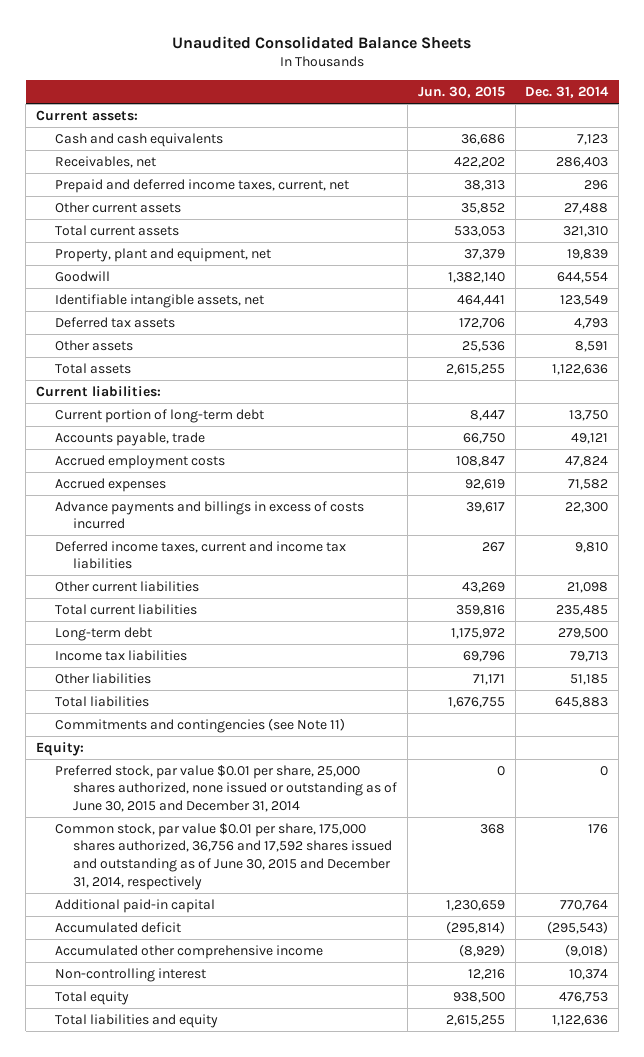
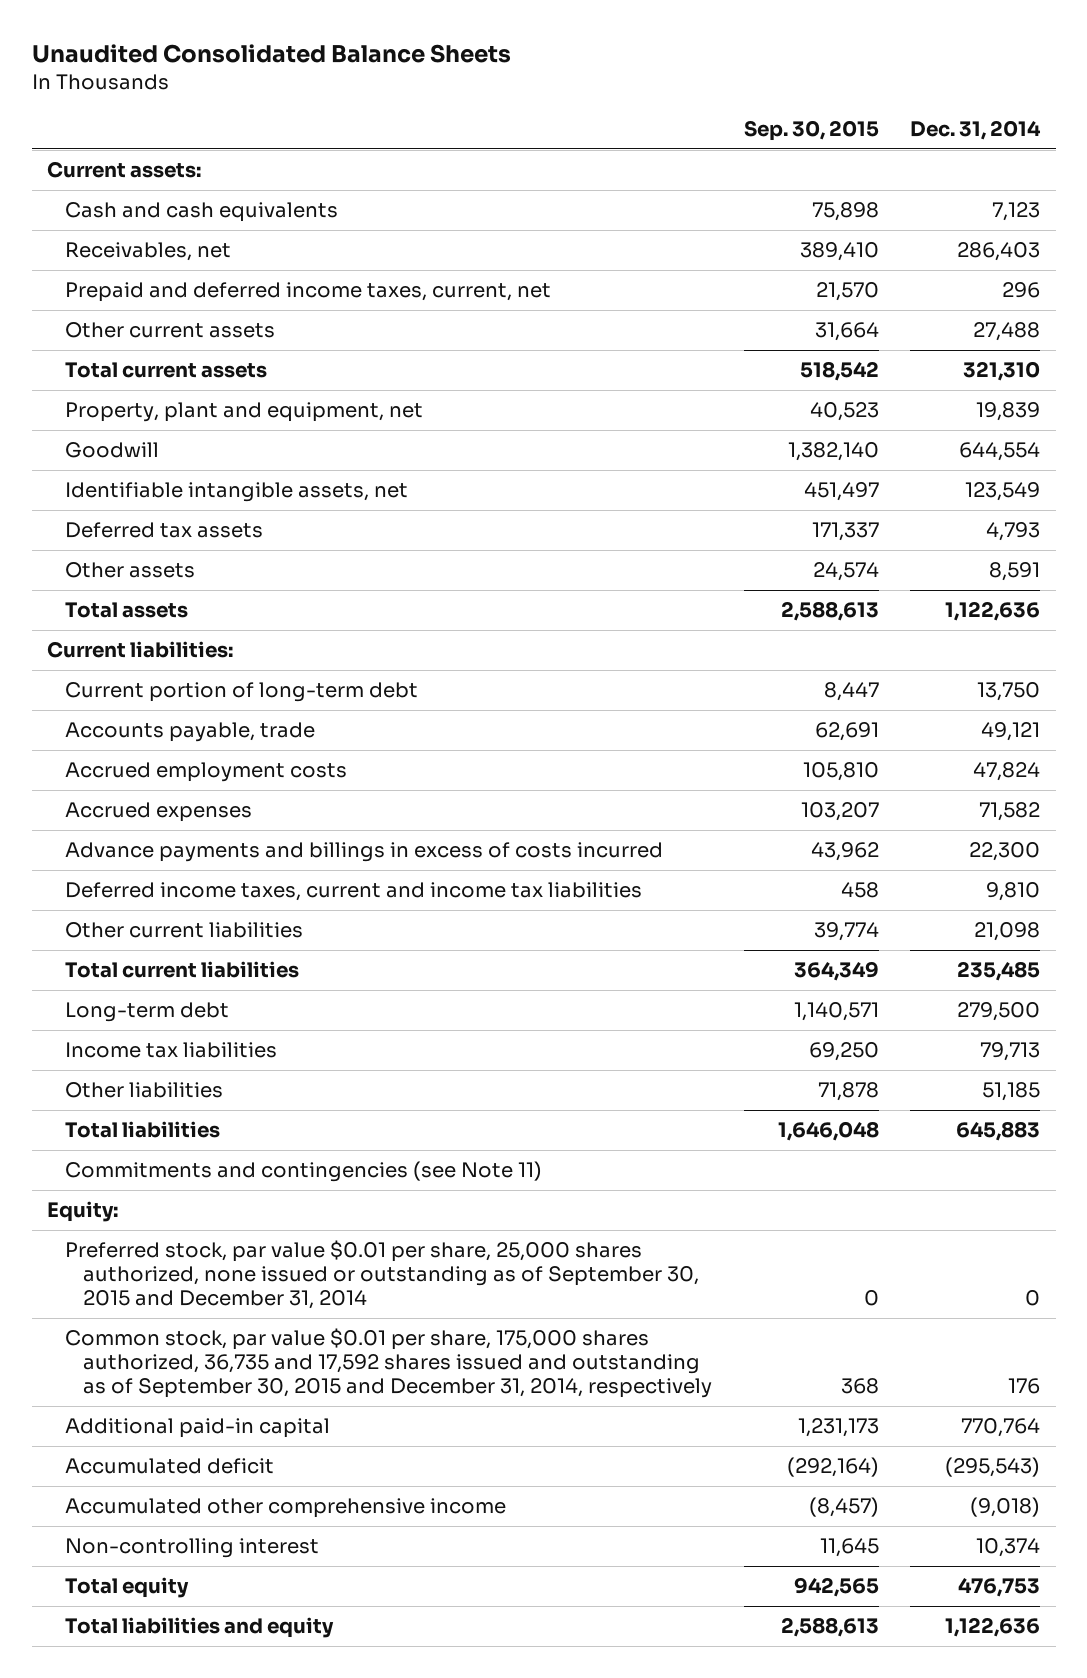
[417,86,505,99] Jun. 30, 2015 -> none
none -> [743,120,879,142] Sep. 30, 2015
[54,764,398,813] Preferred stock, par value $0.01 per share, 25,000 shares authorized, none issued or outstanding as of June 30, 2015 and December 31, 2014 -> [65,1240,700,1310] Preferred stock, par value $0.01 per share, 25,000 shares authorized, none issued or outstanding as of September 30, 2015 and December 31, 2014
[54,822,393,890] Common stock, par value $0.01 per share, 175,000 shares authorized, 36,756 and 17,592 shares issued and outstanding as of June 30, 2015 and December 31, 2014, respectively -> [65,1328,713,1399] Common stock, par value $0.01 per share, 175,000 shares authorized, 36,735 and 17,592 shares issued and outstanding as of September 30, 2015 and December 31, 2014, respectively

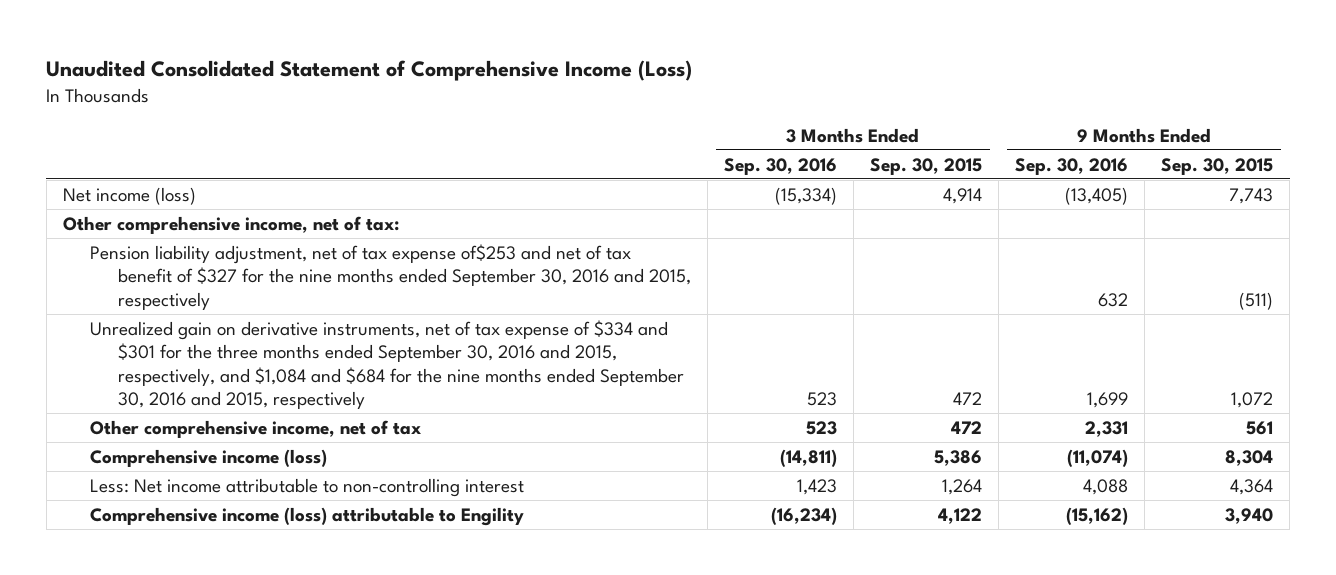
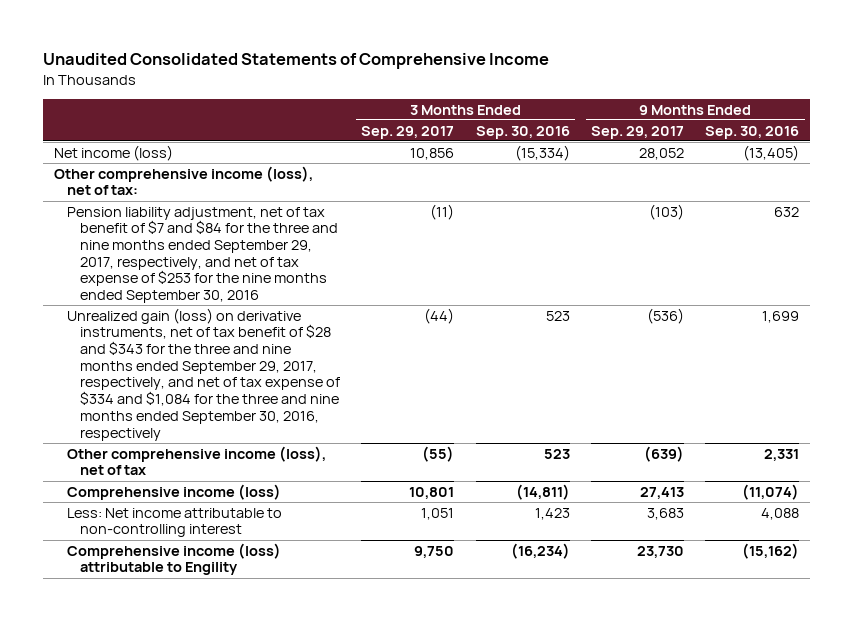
[46,59,693,81] Unaudited Consolidated Statement of Comprehensive Income (Loss) -> [43,53,550,70] Unaudited Consolidated Statements of Comprehensive Income
[870,157,983,175] Sep. 30, 2015 -> none
[1161,157,1274,175] Sep. 30, 2015 -> none
none -> [361,125,455,139] Sep. 29, 2017
none -> [591,125,685,139] Sep. 29, 2017
[62,215,399,234] Other comprehensive income, net of tax: -> [53,165,313,196] Other comprehensive income (loss), net of tax:
[90,243,692,310] Pension liability adjustment, net of tax expense of$253 and net of tax benefit of $327 for the nine months ended September 30, 2016 and 2015, respectively -> [66,206,338,304] Pension liability adjustment, net of tax benefit of $7 and $84 for the three and nine months ended September 29, 2017, respectively, and net of tax expense of $253 for the nine months ended September 30, 2016
[90,319,685,410] Unrealized gain on derivative instruments, net of tax expense of $334 and $301 for the three months ended September 30, 2016 and 2015, respectively, and $1,084 and $684 for the nine months ended September 30, 2016 and 2015, respectively -> [66,307,340,441] Unrealized gain (loss) on derivative instruments, net of tax benefit of $28 and $343 for the three and nine months ended September 29, 2017, respectively, and net of tax expense of $334 and $1,084 for the three and nine months ended September 30, 2016, respectively
[90,419,422,438] Other comprehensive income, net of tax -> [66,445,326,476] Other comprehensive income (loss), net of tax

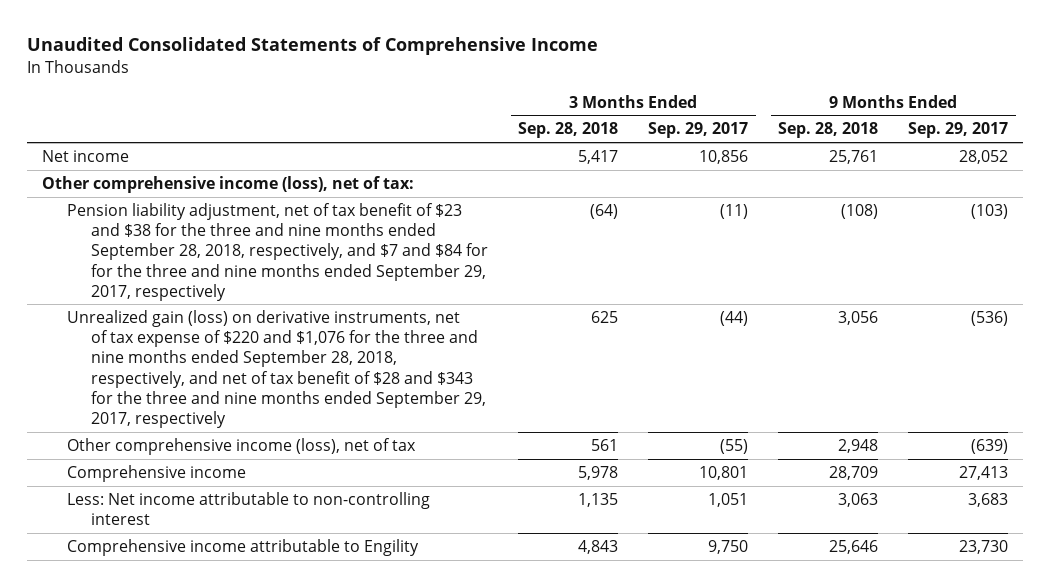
[475,125,570,139] Sep. 30, 2016 -> none
[705,125,800,139] Sep. 30, 2016 -> none
none -> [518,122,619,139] Sep. 28, 2018
none -> [778,122,879,139] Sep. 28, 2018
[53,144,173,161] Net income (loss) -> [41,149,129,162] Net income
[66,206,338,304] Pension liability adjustment, net of tax benefit of $7 and $84 for the three and nine months ended September 29, 2017, respectively, and net of tax expense of $253 for the nine months ended September 30, 2016 -> [66,202,489,301] Pension liability adjustment, net of tax benefit of $23 and $38 for the three and nine months ended September 28, 2018, respectively, and $7 and $84 for for the three and nine months ended September 29, 2017, respectively
[66,307,340,441] Unrealized gain (loss) on derivative instruments, net of tax benefit of $28 and $343 for the three and nine months ended September 29, 2017, respectively, and net of tax expense of $334 and $1,084 for the three and nine months ended September 30, 2016, respectively -> [66,309,487,428] Unrealized gain (loss) on derivative instruments, net of tax expense of $220 and $1,076 for the three and nine months ended September 28, 2018, respectively, and net of tax benefit of $28 and $343 for the three and nine months ended September 29, 2017, respectively
[66,483,281,500] Comprehensive income (loss) -> [66,464,246,482] Comprehensive income
[66,542,281,576] Comprehensive income (loss) attributable to Engility -> [66,538,419,556] Comprehensive income attributable to Engility

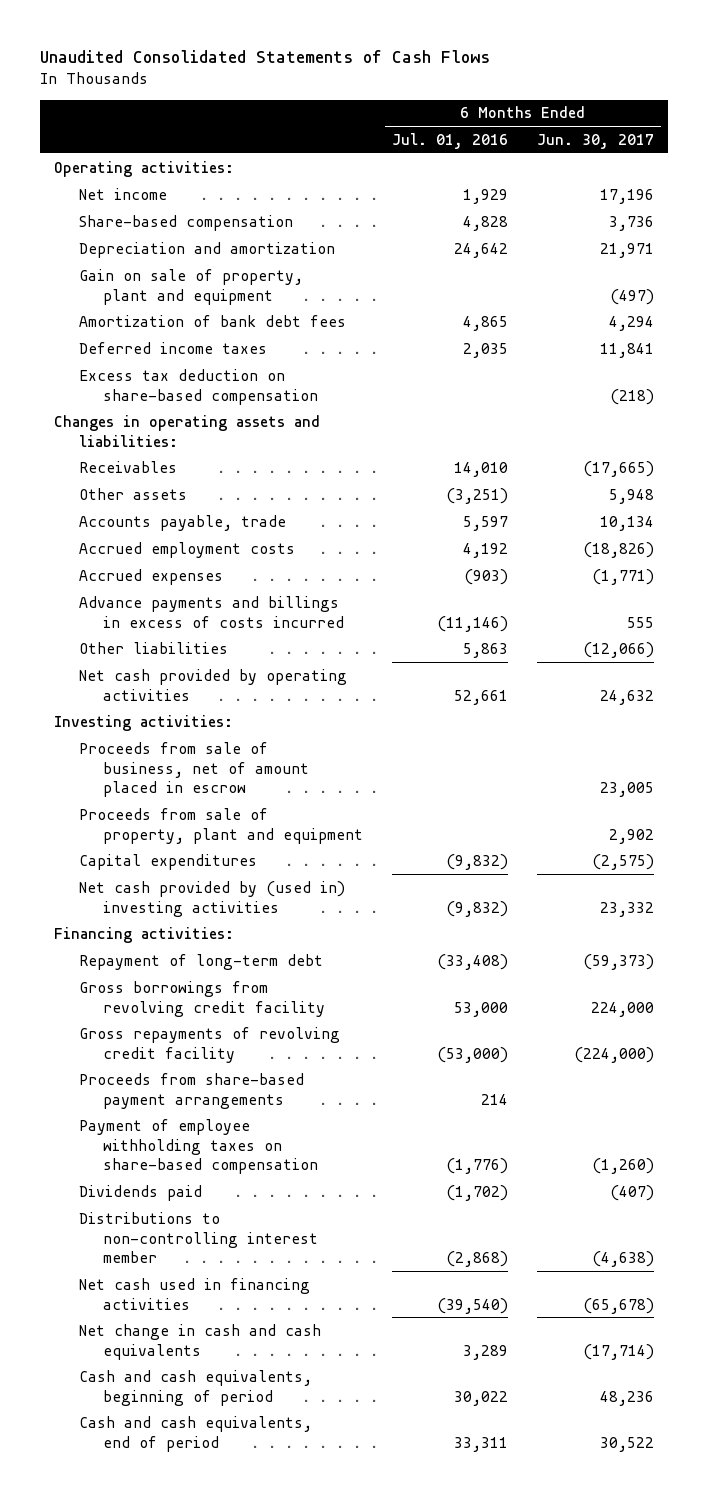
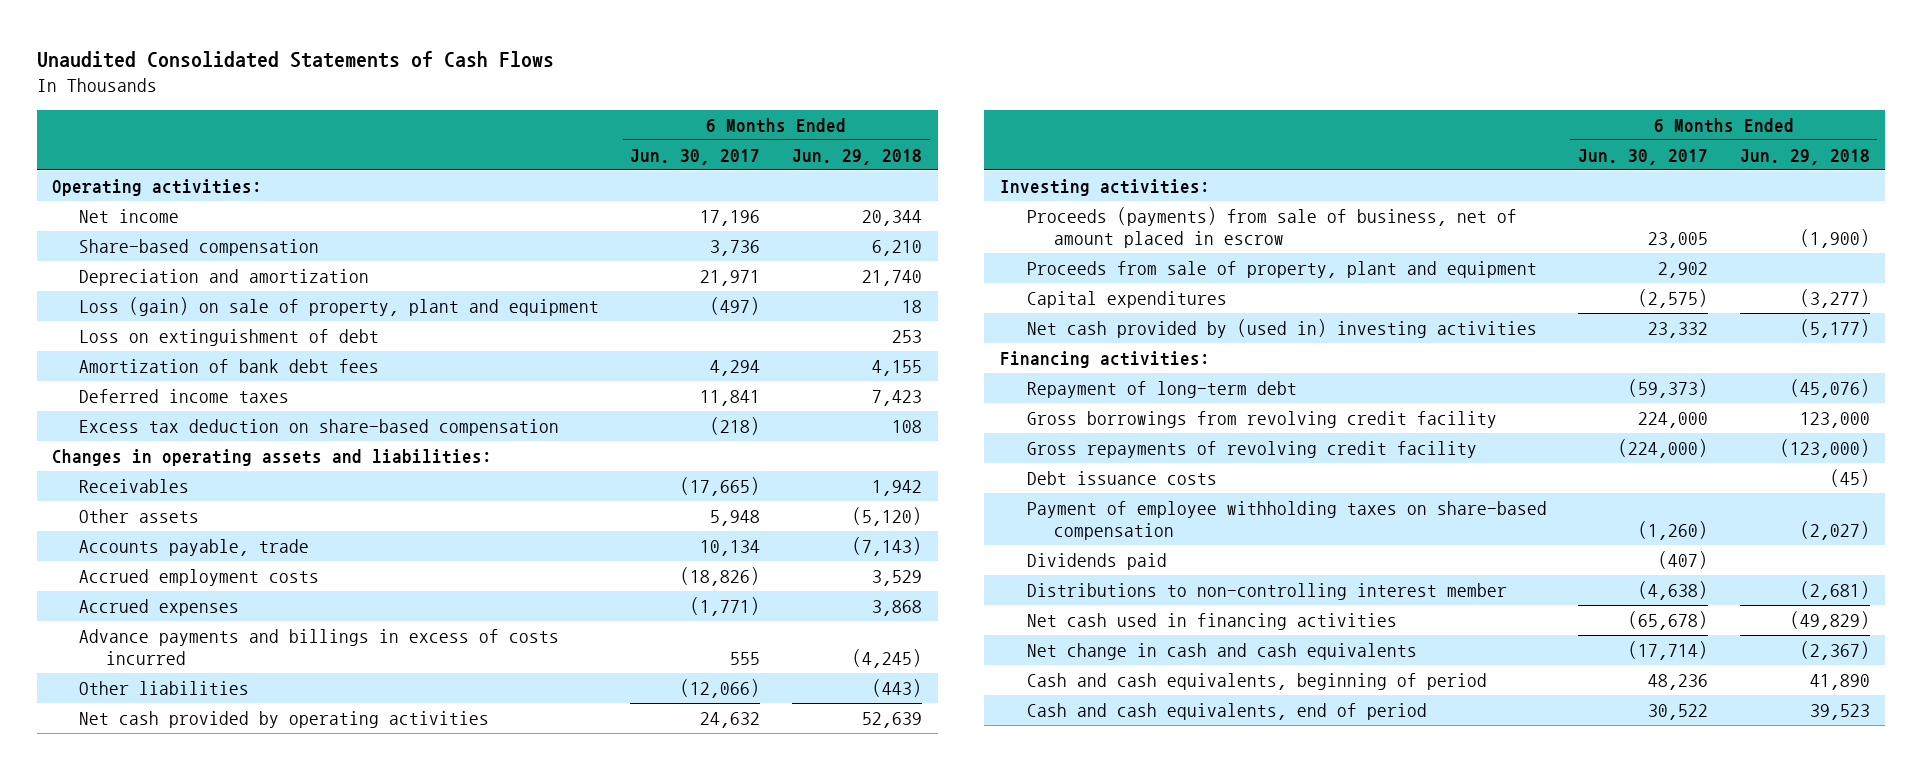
[391,132,508,149] Jul. 01, 2016 -> none
none -> [791,148,922,165] Jun. 29, 2018
[78,268,303,305] Gain on sale of property, plant and equipment -> [79,297,600,317] Loss (gain) on sale of property, plant and equipment
none -> [79,329,380,347] Loss on extinguishment of debt
[78,741,310,798] Proceeds from sale of business, net of amount placed in escrow -> [1026,207,1517,248] Proceeds (payments) from sale of business, net of amount placed in escrow
[78,1072,304,1109] Proceeds from share-based payment arrangements -> none
none -> [1026,471,1217,486] Debt issuance costs

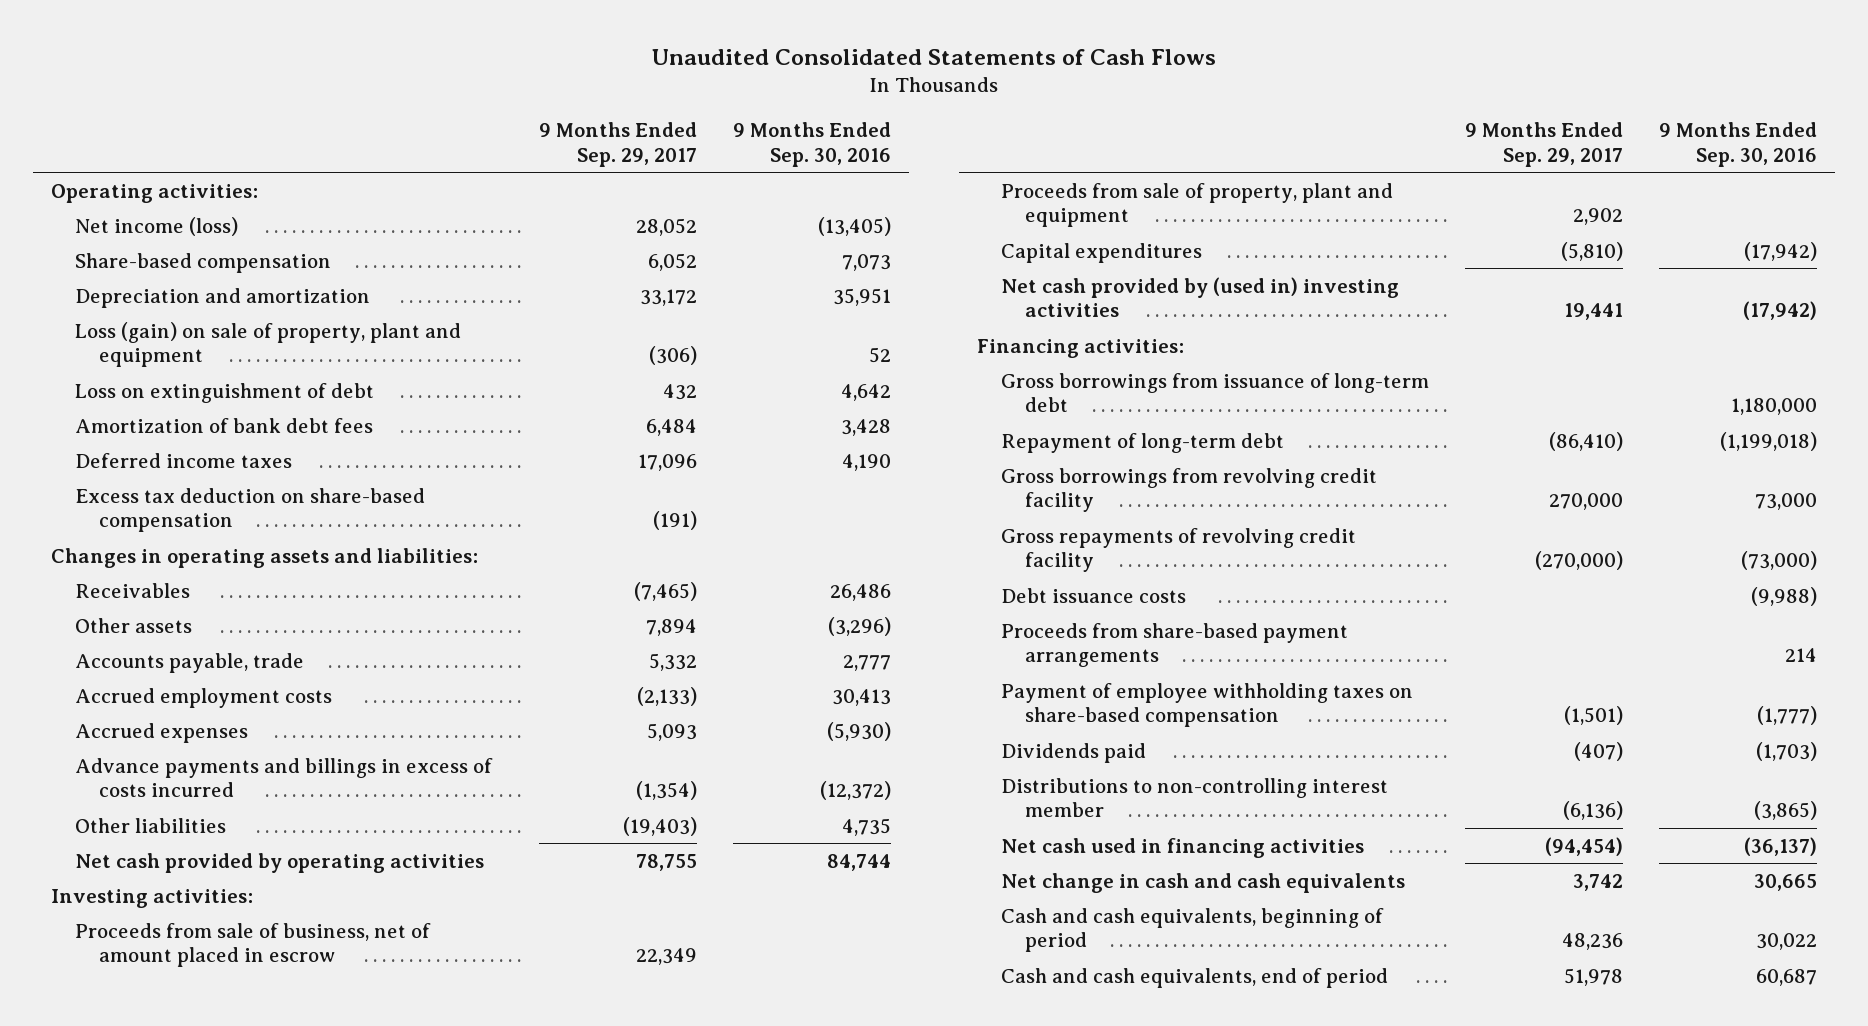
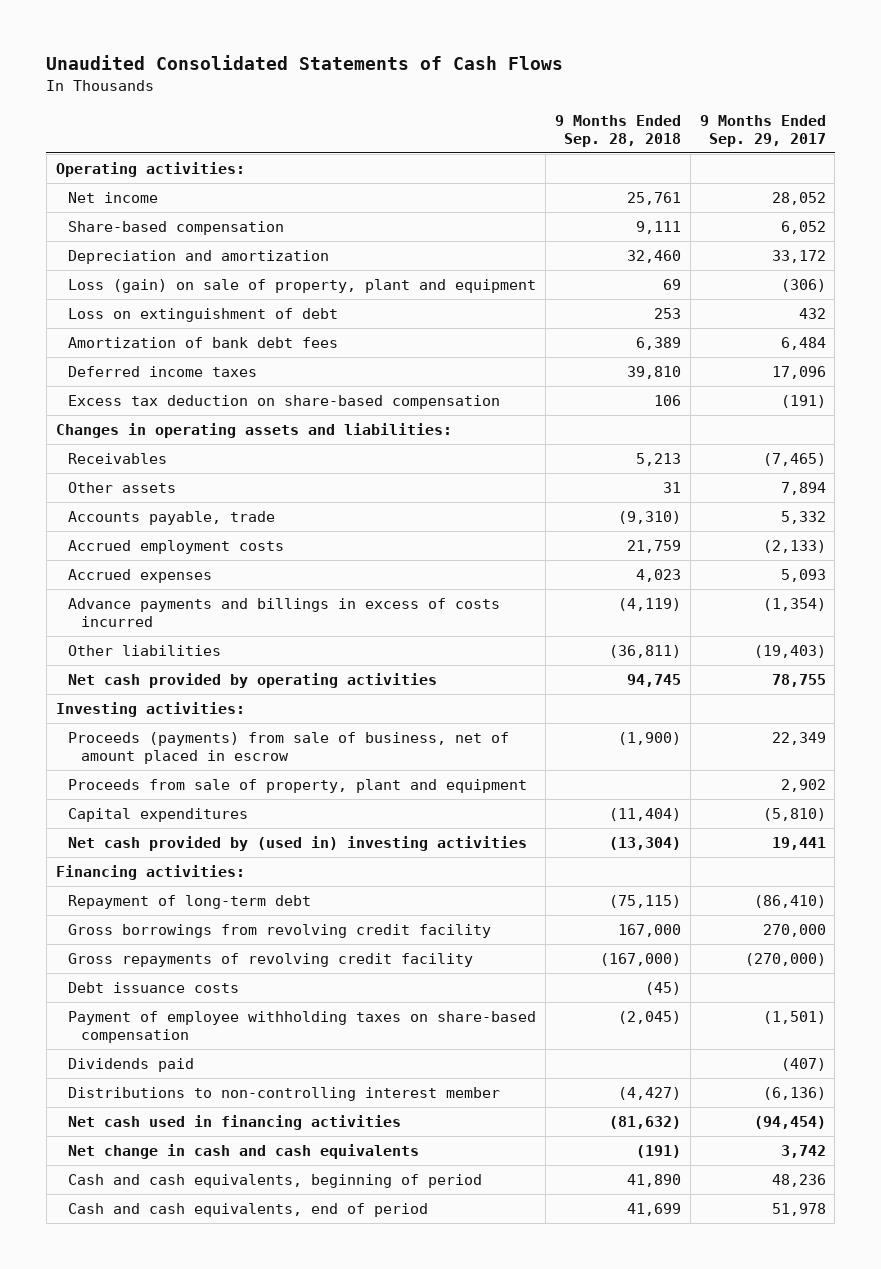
[732,122,891,167] 9 Months Ended Sep. 30, 2016 -> none
none -> [554,114,681,148] 9 Months Ended Sep. 28, 2018
[75,216,239,236] Net income (loss) -> [68,191,159,203] Net income
[75,922,432,968] Proceeds from sale of business, net of amount placed in escrow -> [68,731,510,765] Proceeds (payments) from sale of business, net of amount placed in escrow
[1001,372,1430,413] Gross borrowings from issuance of long-term debt -> none
[1001,622,1349,668] Proceeds from share-based payment arrangements -> none

